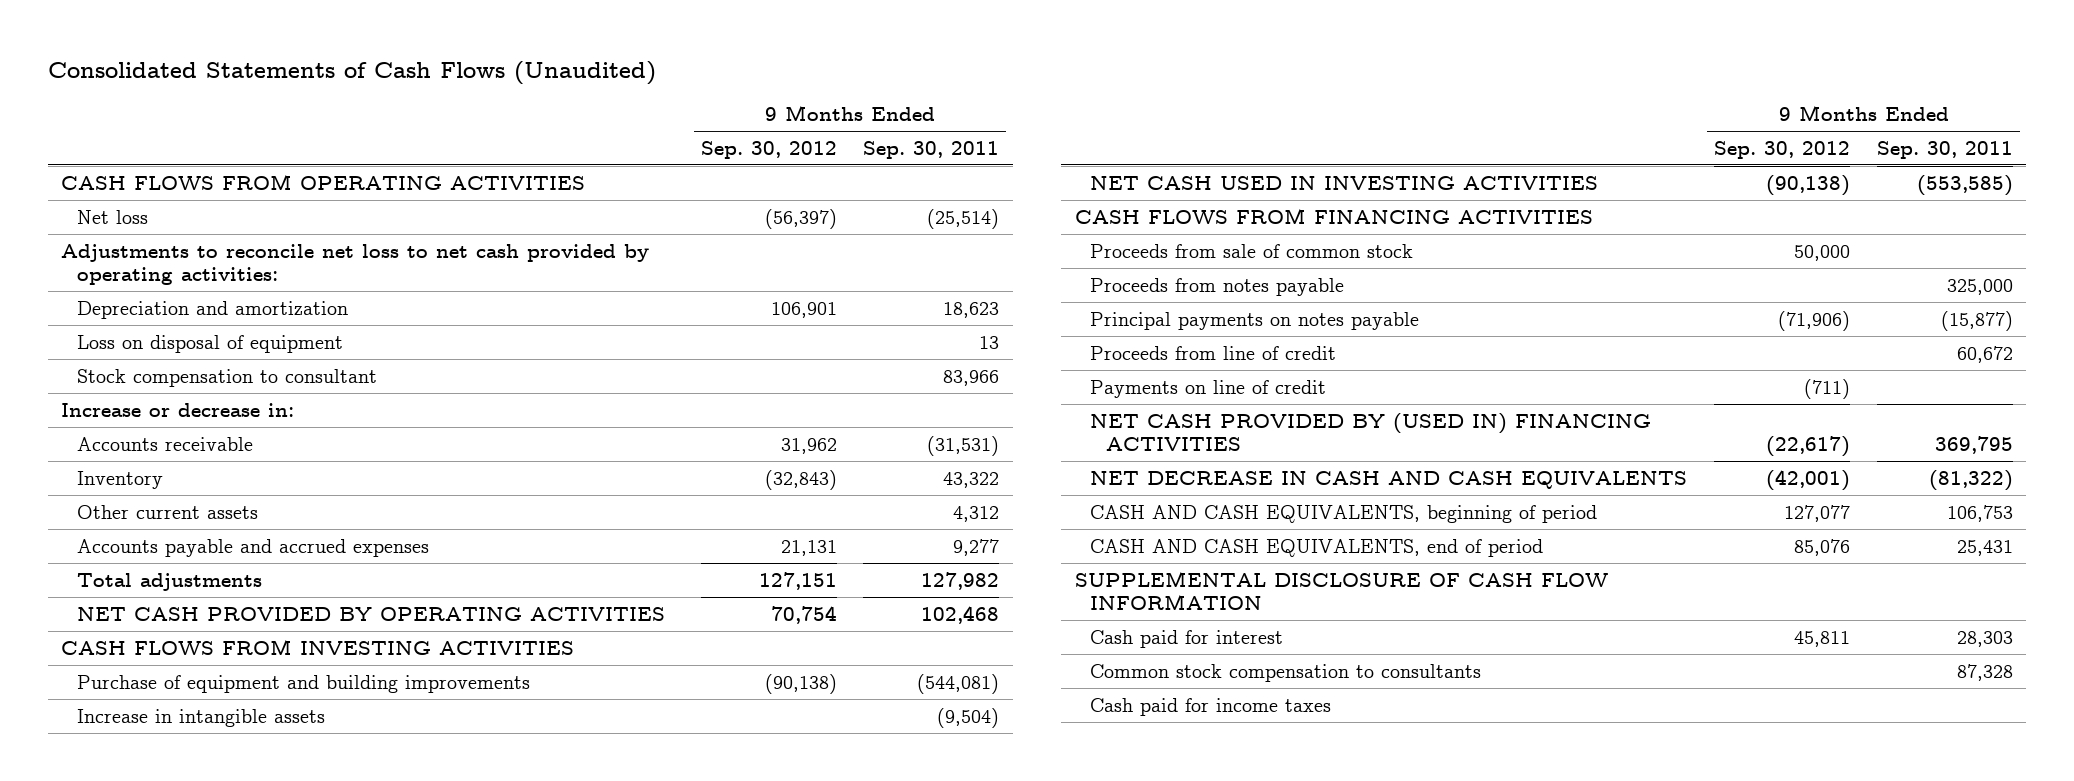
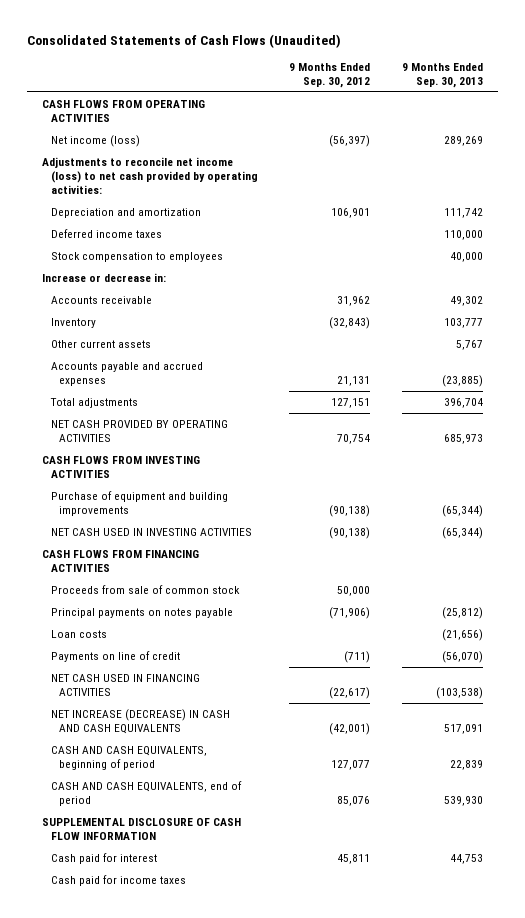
[863,140,1000,159] Sep. 30, 2011 -> none
none -> [401,63,483,89] 9 Months Ended Sep. 30, 2013
[76,209,148,224] Net loss -> [50,134,140,147] Net income (loss)
[61,243,650,285] Adjustments to reconcile net loss to net cash provided by operating activities: -> [42,156,258,194] Adjustments to reconcile net income (loss) to net cash provided by operating activities:
[76,334,343,353] Loss on disposal of equipment -> none
none -> [50,228,162,238] Deferred income taxes
[76,368,377,387] Stock compensation to consultant -> [50,251,223,262] Stock compensation to employees
[76,708,325,727] Increase in intangible assets -> none
[1090,277,1345,296] Proceeds from notes payable -> none
[1090,345,1337,360] Proceeds from line of credit -> none
none -> [50,629,107,638] Loan costs
[1090,412,1652,451] NET CASH PROVIDED BY (USED IN) FINANCING ACTIVITIES -> [50,673,200,696] NET CASH USED IN FINANCING ACTIVITIES
[1090,470,1688,489] NET DECREASE IN CASH AND CASH EQUIVALENTS -> [50,708,230,734] NET INCREASE (DECREASE) IN CASH AND CASH EQUIVALENTS
[1090,663,1482,682] Common stock compensation to consultants -> none

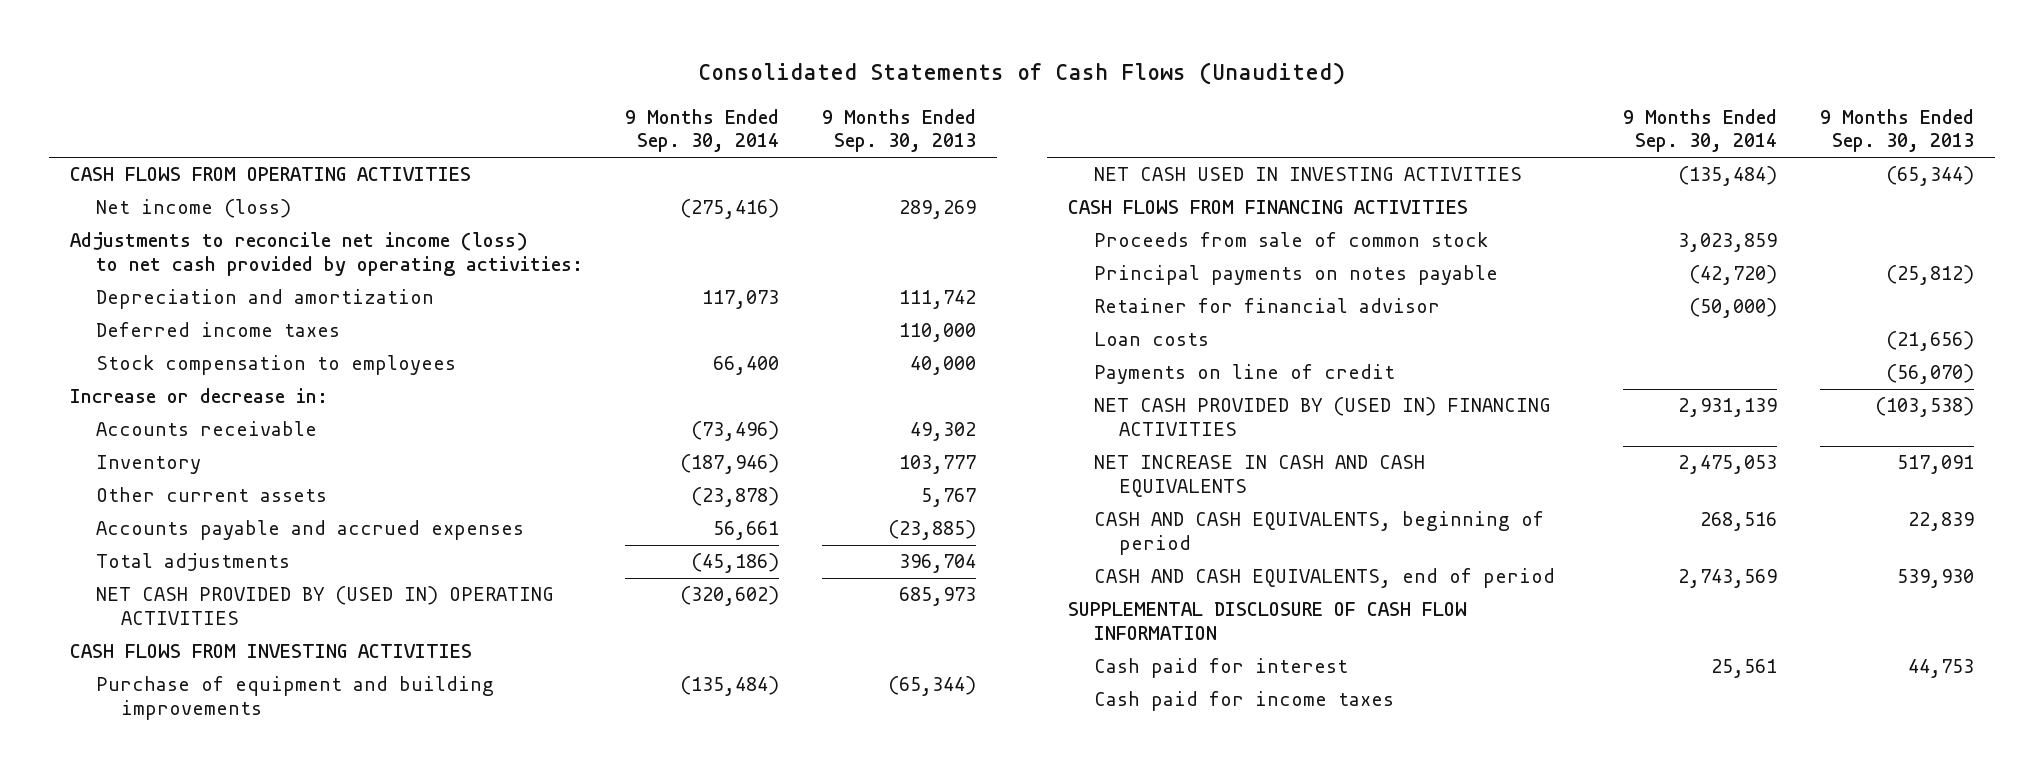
[289,63,371,89] 9 Months Ended Sep. 30, 2012 -> none
none -> [625,108,780,153] 9 Months Ended Sep. 30, 2014
[50,419,228,442] NET CASH PROVIDED BY OPERATING ACTIVITIES -> [95,586,553,626] NET CASH PROVIDED BY (USED IN) OPERATING ACTIVITIES
none -> [1093,298,1440,314] Retainer for financial advisor
[50,673,200,696] NET CASH USED IN FINANCING ACTIVITIES -> [1093,397,1550,437] NET CASH PROVIDED BY (USED IN) FINANCING ACTIVITIES
[50,708,230,734] NET INCREASE (DECREASE) IN CASH AND CASH EQUIVALENTS -> [1093,455,1425,498] NET INCREASE IN CASH AND CASH EQUIVALENTS

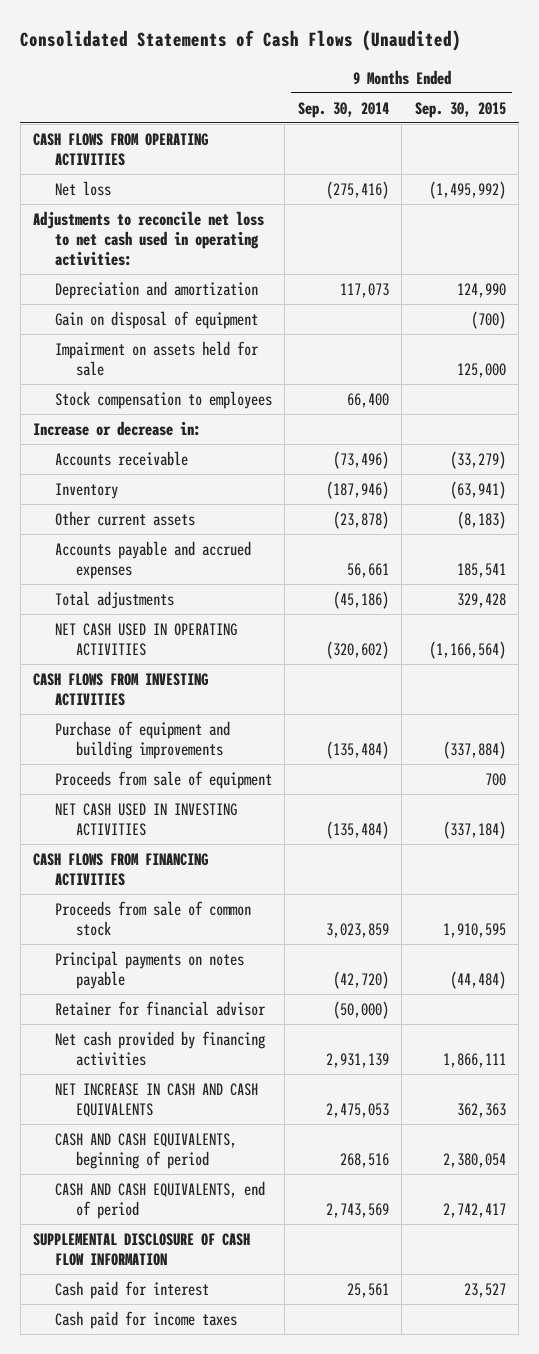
[821,108,976,153] 9 Months Ended Sep. 30, 2013 -> none
none -> [414,101,506,118] Sep. 30, 2015
[95,199,291,219] Net income (loss) -> [54,180,111,196] Net loss
[70,232,583,277] Adjustments to reconcile net income (loss) to net cash provided by operating activities: -> [33,210,265,266] Adjustments to reconcile net loss to net cash used in operating activities:
[95,322,340,338] Deferred income taxes -> none
none -> [54,310,258,329] Gain on disposal of equipment
none -> [54,340,259,376] Impairment on assets held for sale
[95,586,553,626] NET CASH PROVIDED BY (USED IN) OPERATING ACTIVITIES -> [54,622,237,656] NET CASH USED IN OPERATING ACTIVITIES
none -> [54,770,272,789] Proceeds from sale of equipment
[1093,332,1209,347] Loan costs -> none
[1093,364,1395,385] Payments on line of credit -> none
[1093,397,1550,437] NET CASH PROVIDED BY (USED IN) FINANCING ACTIVITIES -> [54,1030,265,1066] Net cash provided by financing activities

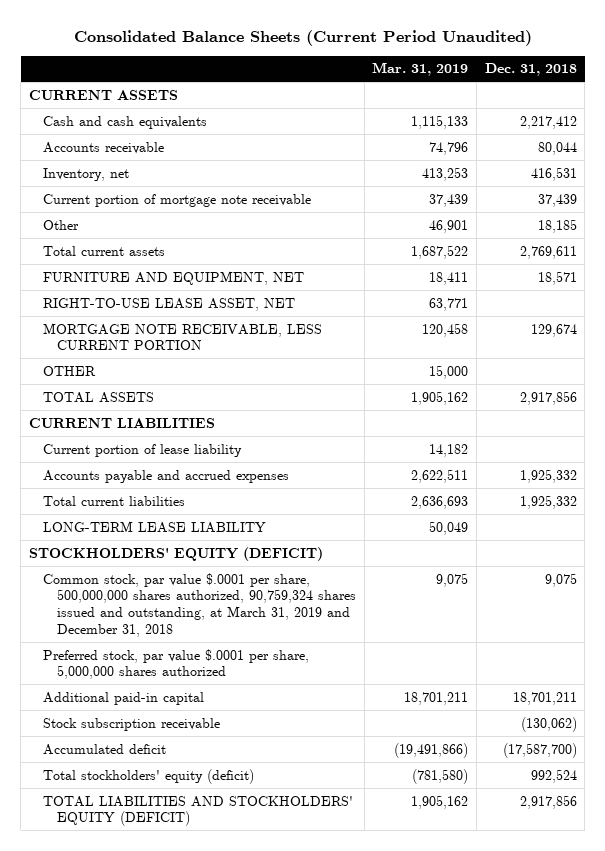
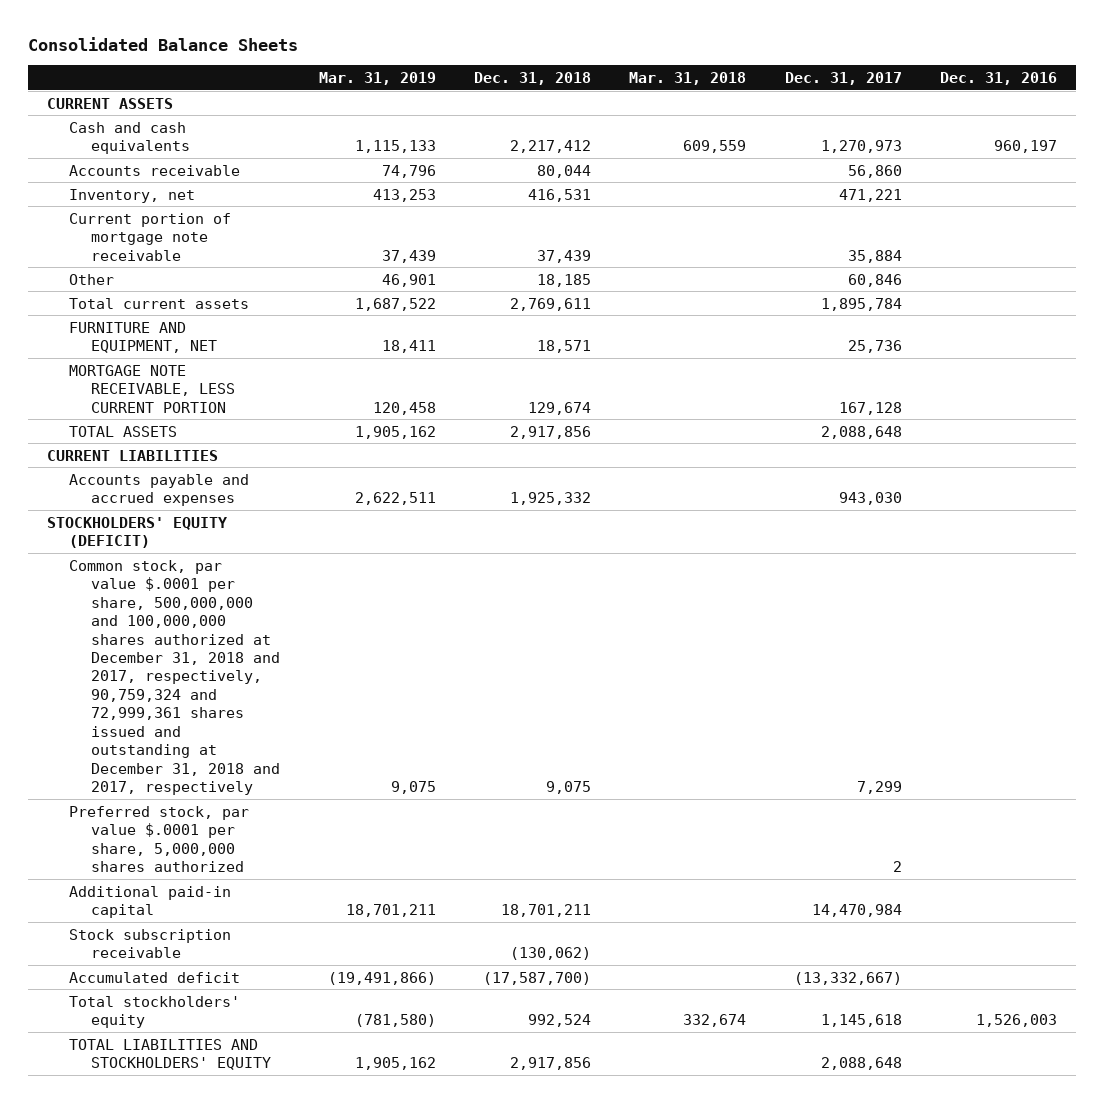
[73,29,532,46] Consolidated Balance Sheets (Current Period Unaudited) -> [27,36,298,51] Consolidated Balance Sheets
none -> [629,71,747,85] Mar. 31, 2018
none -> [784,71,902,85] Dec. 31, 2017
none -> [940,71,1058,85] Dec. 31, 2016
[42,297,295,311] RIGHT-TO-USE LEASE ASSET, NET -> none
[42,365,96,376] OTHER -> none
[42,443,242,457] Current portion of lease liability -> none
[42,495,185,506] Total current liabilities -> none
[42,520,266,533] LONG-TERM LEASE LIABILITY -> none
[42,572,357,637] Common stock, par value $.0001 per share, 500,000,000 shares authorized, 90,759,324 shares issued and outstanding, at March 31, 2019 and December 31, 2018 -> [68,559,281,796] Common stock, par value $.0001 per share, 500,000,000 and 100,000,000 shares authorized at December 31, 2018 and 2017, respectively, 90,759,324 and 72,999,361 shares issued and outstanding at December 31, 2018 and 2017, respectively
[42,768,254,784] Total stockholders' equity (deficit) -> [68,995,240,1029] Total stockholders' equity
[42,795,353,827] TOTAL LIABILITIES AND STOCKHOLDERS' EQUITY (DEFICIT) -> [68,1038,272,1071] TOTAL LIABILITIES AND STOCKHOLDERS' EQUITY

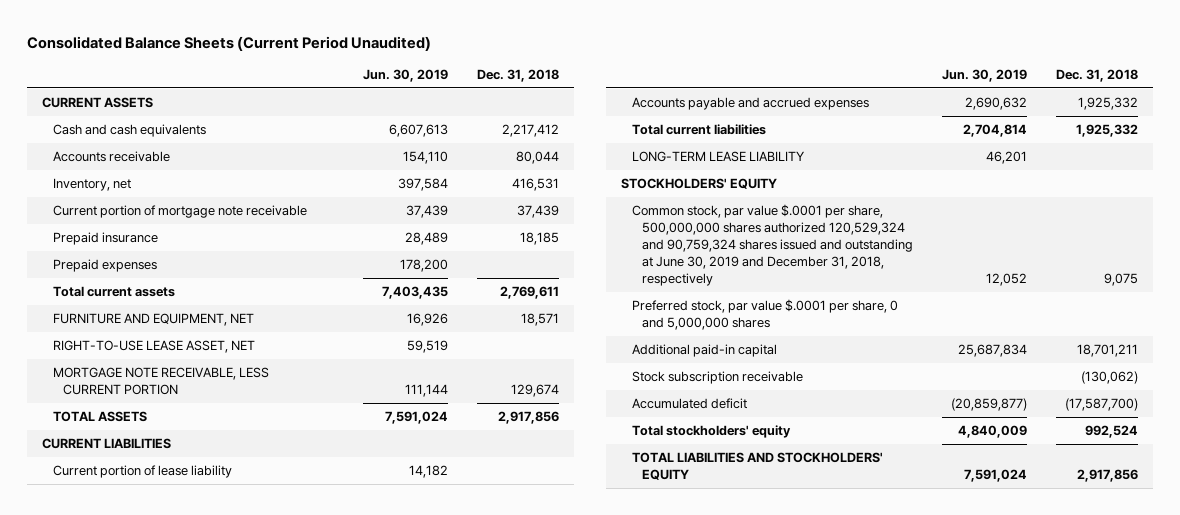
[27,36,298,51] Consolidated Balance Sheets -> [27,35,432,51] Consolidated Balance Sheets (Current Period Unaudited)
[318,71,436,85] Mar. 31, 2019 -> none
[629,71,747,85] Mar. 31, 2018 -> none
[784,71,902,85] Dec. 31, 2017 -> none
[940,71,1058,85] Dec. 31, 2016 -> none
none -> [363,68,449,82] Jun. 30, 2019
[68,273,114,285] Other -> [52,232,158,246] Prepaid insurance
none -> [52,259,157,273] Prepaid expenses
none -> [52,340,255,354] RIGHT-TO-USE LEASE ASSET, NET
none -> [52,465,232,479] Current portion of lease liability
none -> [631,124,766,136] Total current liabilities
none -> [631,151,805,163] LONG-TERM LEASE LIABILITY
[46,516,227,549] STOCKHOLDERS' EQUITY (DEFICIT) -> [620,178,777,190] STOCKHOLDERS' EQUITY
[68,559,281,796] Common stock, par value $.0001 per share, 500,000,000 and 100,000,000 shares authorized at December 31, 2018 and 2017, respectively, 90,759,324 and 72,999,361 shares issued and outstanding at December 31, 2018 and 2017, respectively -> [631,204,914,286] Common stock, par value $.0001 per share, 500,000,000 shares authorized 120,529,324 and 90,759,324 shares issued and outstanding at June 30, 2019 and December 31, 2018, respectively
[68,805,249,873] Preferred stock, par value $.0001 per share, 5,000,000 shares authorized -> [631,299,898,331] Preferred stock, par value $.0001 per share, 0 and 5,000,000 shares

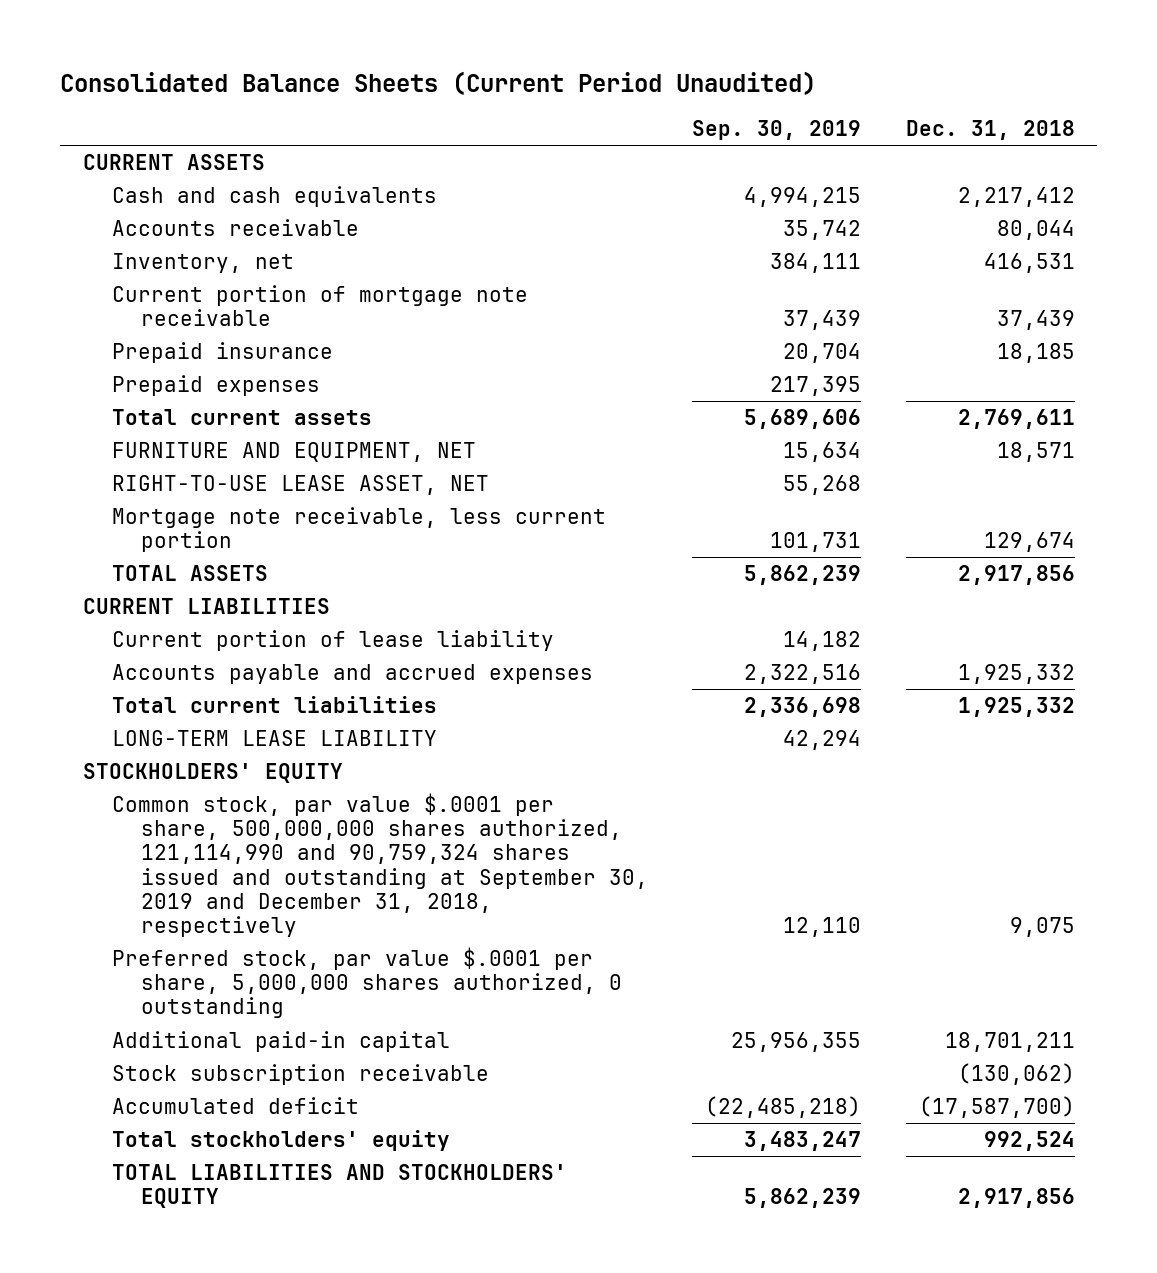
[363,68,449,82] Jun. 30, 2019 -> none
none -> [692,120,862,141] Sep. 30, 2019
[52,367,269,396] MORTGAGE NOTE RECEIVABLE, LESS CURRENT PORTION -> [111,506,606,553] Mortgage note receivable, less current portion
[631,204,914,286] Common stock, par value $.0001 per share, 500,000,000 shares authorized 120,529,324 and 90,759,324 shares issued and outstanding at June 30, 2019 and December 31, 2018, respectively -> [111,792,648,938] Common stock, par value $.0001 per share, 500,000,000 shares authorized, 121,114,990 and 90,759,324 shares issued and outstanding at September 30, 2019 and December 31, 2018, respectively
[631,299,898,331] Preferred stock, par value $.0001 per share, 0 and 5,000,000 shares -> [111,946,622,1019] Preferred stock, par value $.0001 per share, 5,000,000 shares authorized, 0 outstanding

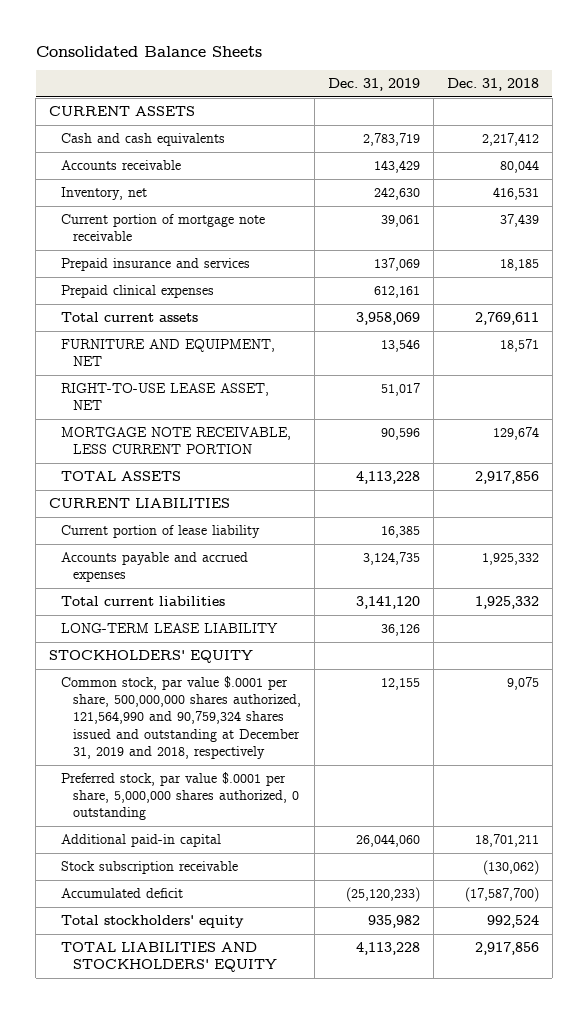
[60,70,817,95] Consolidated Balance Sheets (Current Period Unaudited) -> [35,45,262,57] Consolidated Balance Sheets
[692,120,862,141] Sep. 30, 2019 -> none
none -> [327,77,420,91] Dec. 31, 2019
[111,341,333,363] Prepaid insurance -> [61,257,251,271] Prepaid insurance and services
[111,374,320,396] Prepaid expenses -> [61,284,215,298] Prepaid clinical expenses
[111,506,606,553] Mortgage note receivable, less current portion -> [61,426,292,455] MORTGAGE NOTE RECEIVABLE, LESS CURRENT PORTION
[111,792,648,938] Common stock, par value $.0001 per share, 500,000,000 shares authorized, 121,114,990 and 90,759,324 shares issued and outstanding at September 30, 2019 and December 31, 2018, respectively -> [61,675,302,760] Common stock, par value $.0001 per share, 500,000,000 shares authorized, 121,564,990 and 90,759,324 shares issued and outstanding at December 31, 2019 and 2018, respectively

